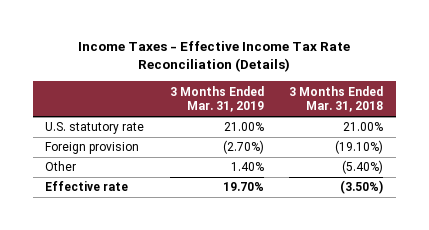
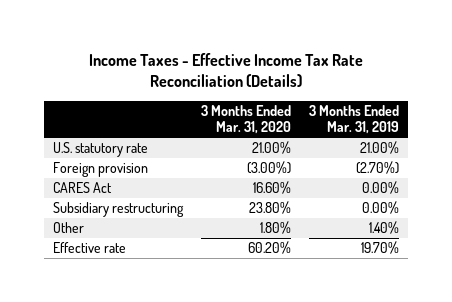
[289,85,384,113] 3 Months Ended Mar. 31, 2018 -> none
none -> [200,104,291,135] 3 Months Ended Mar. 31, 2020
none -> [53,182,113,194] CARES Act
none -> [53,202,185,218] Subsidiary restructuring

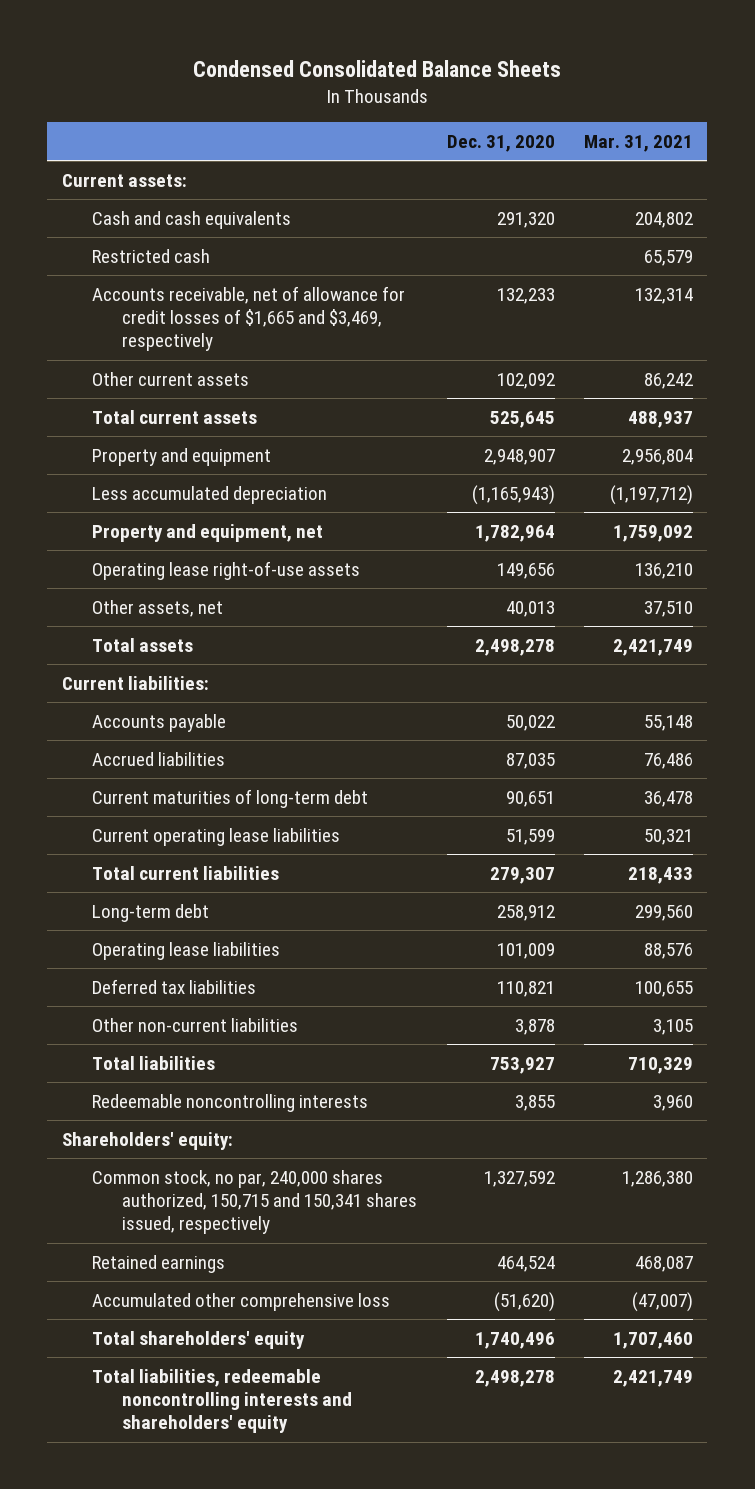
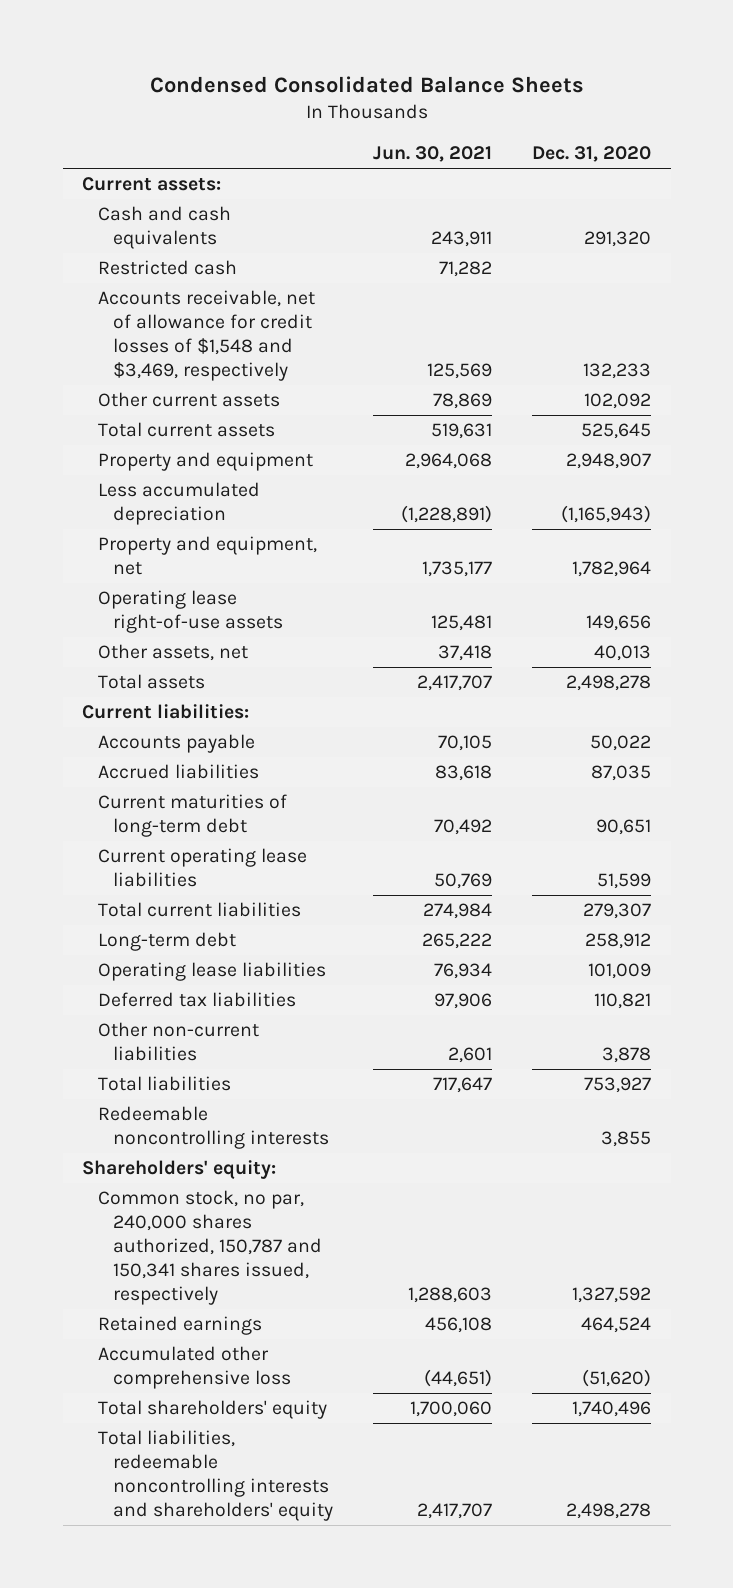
[583,135,693,153] Mar. 31, 2021 -> none
none -> [372,145,492,162] Jun. 30, 2021
[92,285,406,352] Accounts receivable, net of allowance for credit losses of $1,665 and $3,469, respectively -> [97,290,315,381] Accounts receivable, net of allowance for credit losses of $1,548 and $3,469, respectively
[92,1169,418,1235] Common stock, no par, 240,000 shares authorized, 150,715 and 150,341 shares issued, respectively -> [97,1190,323,1305] Common stock, no par, 240,000 shares authorized, 150,787 and 150,341 shares issued, respectively

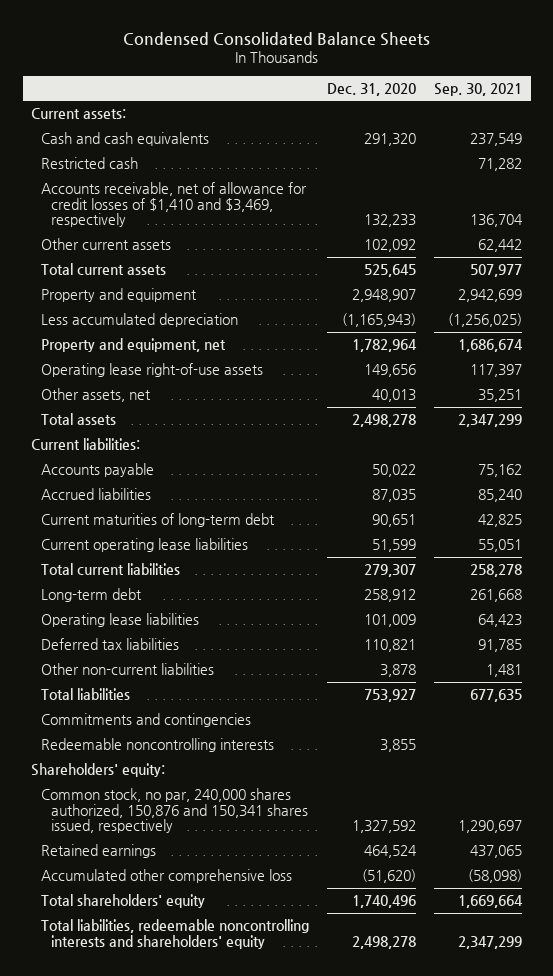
[372,145,492,162] Jun. 30, 2021 -> none
none -> [433,82,522,96] Sep. 30, 2021
[97,290,315,381] Accounts receivable, net of allowance for credit losses of $1,548 and $3,469, respectively -> [41,182,308,228] Accounts receivable, net of allowance for credit losses of $1,410 and $3,469, respectively
none -> [41,713,252,728] Commitments and contingencies
[97,1190,323,1305] Common stock, no par, 240,000 shares authorized, 150,787 and 150,341 shares issued, respectively -> [41,788,308,834] Common stock, no par, 240,000 shares authorized, 150,876 and 150,341 shares issued, respectively

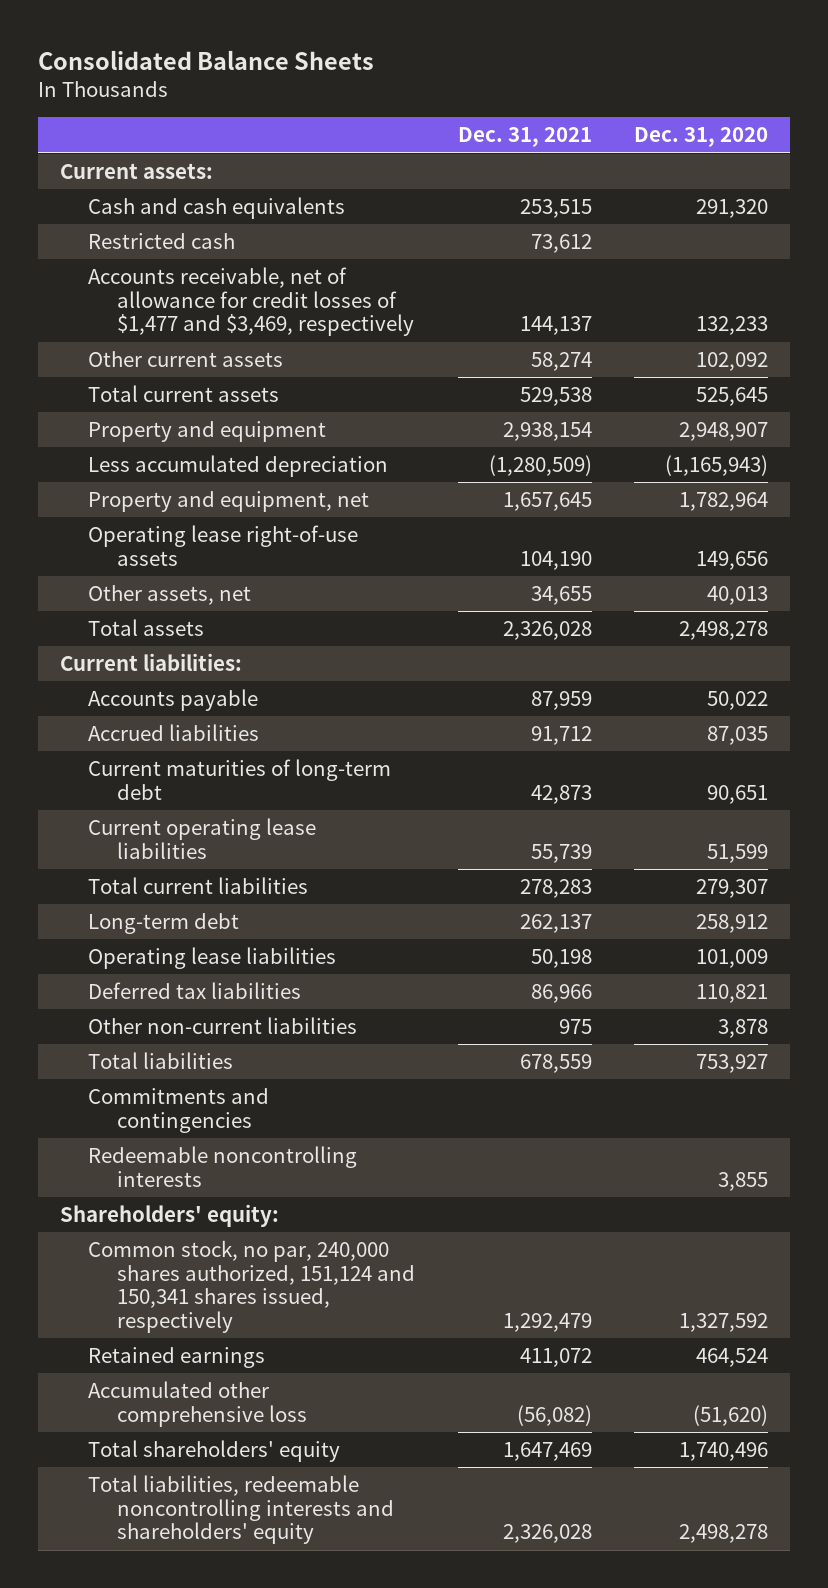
[122,31,430,46] Condensed Consolidated Balance Sheets -> [38,49,375,70] Consolidated Balance Sheets
[433,82,522,96] Sep. 30, 2021 -> none
none -> [457,127,592,148] Dec. 31, 2021
[41,182,308,228] Accounts receivable, net of allowance for credit losses of $1,410 and $3,469, respectively -> [88,266,414,337] Accounts receivable, net of allowance for credit losses of $1,477 and $3,469, respectively
[41,788,308,834] Common stock, no par, 240,000 shares authorized, 150,876 and 150,341 shares issued, respectively -> [88,1239,415,1334] Common stock, no par, 240,000 shares authorized, 151,124 and 150,341 shares issued, respectively

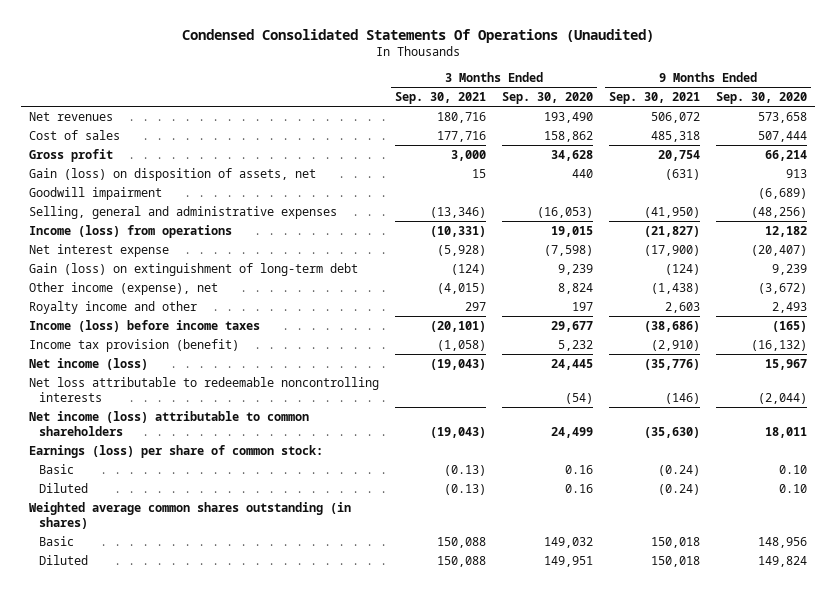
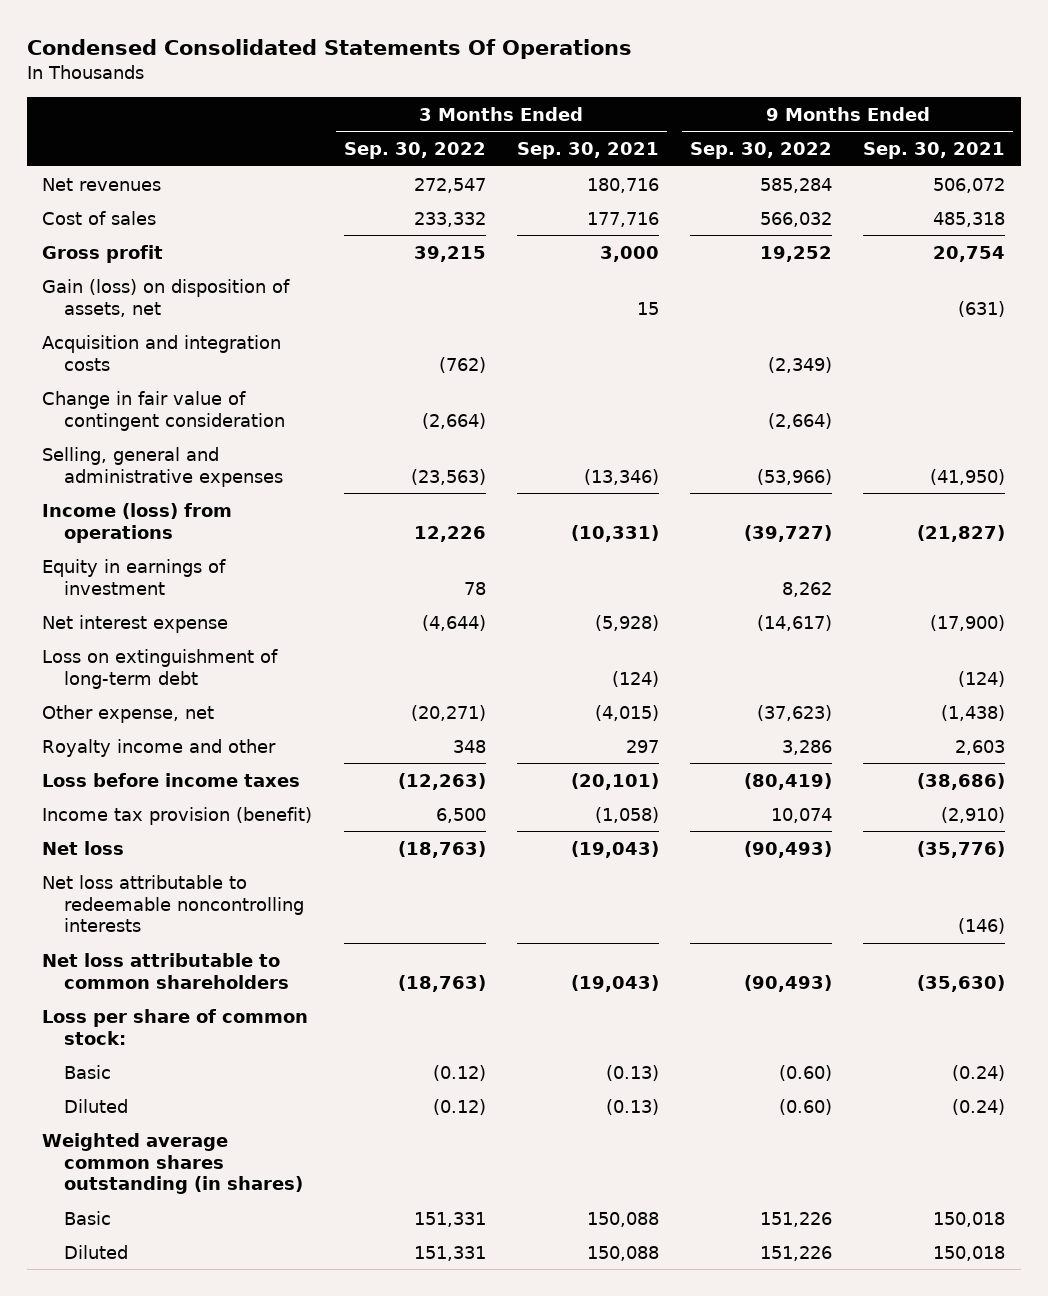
[181,28,654,43] Condensed Consolidated Statements Of Operations (Unaudited) -> [26,38,632,59] Condensed Consolidated Statements Of Operations
[501,92,593,105] Sep. 30, 2020 -> none
[716,92,808,105] Sep. 30, 2020 -> none
none -> [343,142,486,160] Sep. 30, 2022
none -> [690,142,833,160] Sep. 30, 2022
[28,186,162,200] Goodwill impairment -> none
none -> [42,334,282,371] Acquisition and integration costs
none -> [42,390,285,431] Change in fair value of contingent consideration
none -> [42,558,227,595] Equity in earnings of investment
[28,262,358,276] Gain (loss) on extinguishment of long-term debt -> [42,648,279,689] Loss on extinguishment of long-term debt
[28,281,218,295] Other income (expense), net -> [42,704,215,723] Other expense, net
[28,319,260,332] Income (loss) before income taxes -> [42,772,301,787] Loss before income taxes
[28,357,148,370] Net income (loss) -> [42,840,125,855] Net loss
[28,410,309,436] Net income (loss) attributable to common shareholders -> [42,952,289,989] Net loss attributable to common shareholders
[28,444,323,458] Earnings (loss) per share of common stock: -> [42,1008,309,1045] Loss per share of common stock:

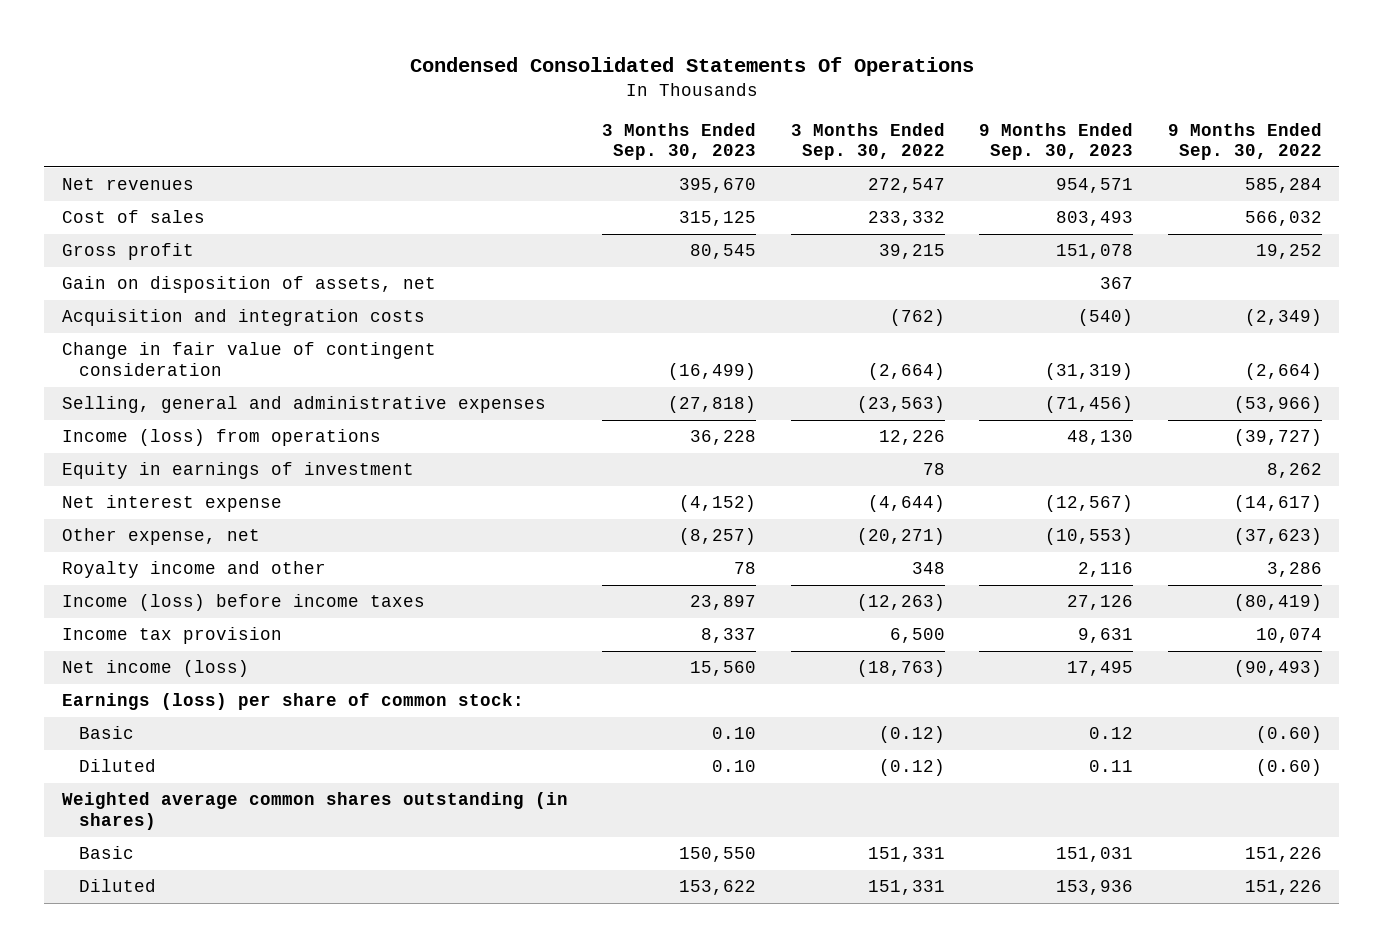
[516,142,659,160] Sep. 30, 2021 -> none
[863,142,1006,160] Sep. 30, 2021 -> none
none -> [602,122,757,161] 3 Months Ended Sep. 30, 2023
none -> [979,122,1134,161] 9 Months Ended Sep. 30, 2023
[42,278,291,317] Gain (loss) on disposition of assets, net -> [61,276,436,294] Gain on disposition of assets, net
[42,648,279,689] Loss on extinguishment of long-term debt -> none
[42,874,304,933] Net loss attributable to redeemable noncontrolling interests -> none
[42,952,289,989] Net loss attributable to common shareholders -> none
[42,772,301,787] Loss before income taxes -> [61,594,425,612] Income (loss) before income taxes
[42,806,313,825] Income tax provision (benefit) -> [61,627,282,645] Income tax provision
[42,840,125,855] Net loss -> [61,660,249,678] Net income (loss)
[42,1008,309,1045] Loss per share of common stock: -> [61,693,524,711] Earnings (loss) per share of common stock:

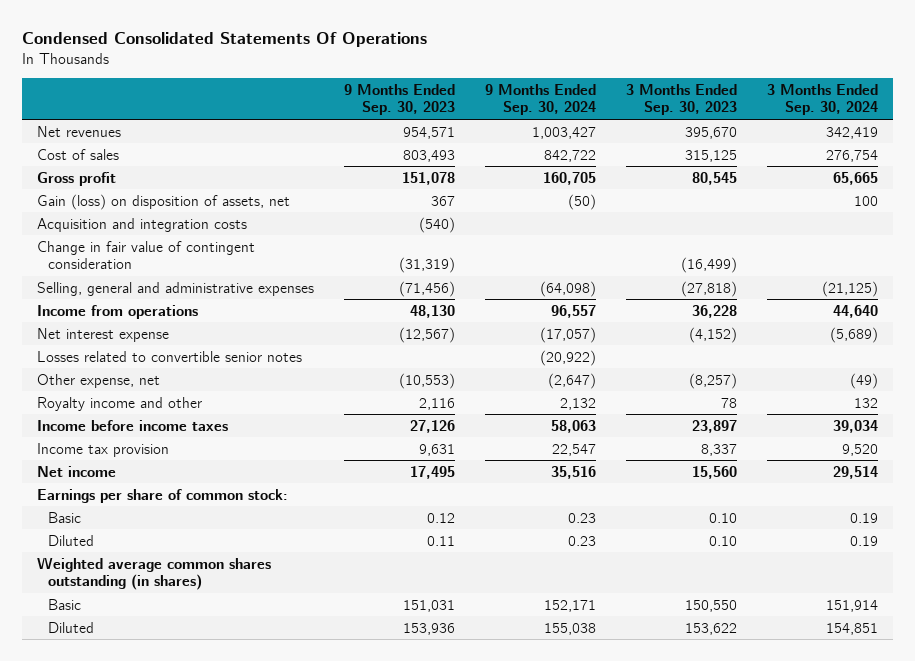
[790,122,945,161] 3 Months Ended Sep. 30, 2022 -> none
[1167,122,1322,161] 9 Months Ended Sep. 30, 2022 -> none
none -> [484,83,596,116] 9 Months Ended Sep. 30, 2024
none -> [766,83,878,116] 3 Months Ended Sep. 30, 2024
[61,276,436,294] Gain on disposition of assets, net -> [37,193,291,210] Gain (loss) on disposition of assets, net
[61,462,414,480] Equity in earnings of investment -> none
[61,429,381,447] Income (loss) from operations -> [37,304,199,319] Income from operations
none -> [37,350,303,362] Losses related to convertible senior notes
[61,594,425,612] Income (loss) before income taxes -> [37,419,229,431] Income before income taxes
[61,660,249,678] Net income (loss) -> [37,465,117,477] Net income
[61,693,524,711] Earnings (loss) per share of common stock: -> [37,488,289,503] Earnings per share of common stock:

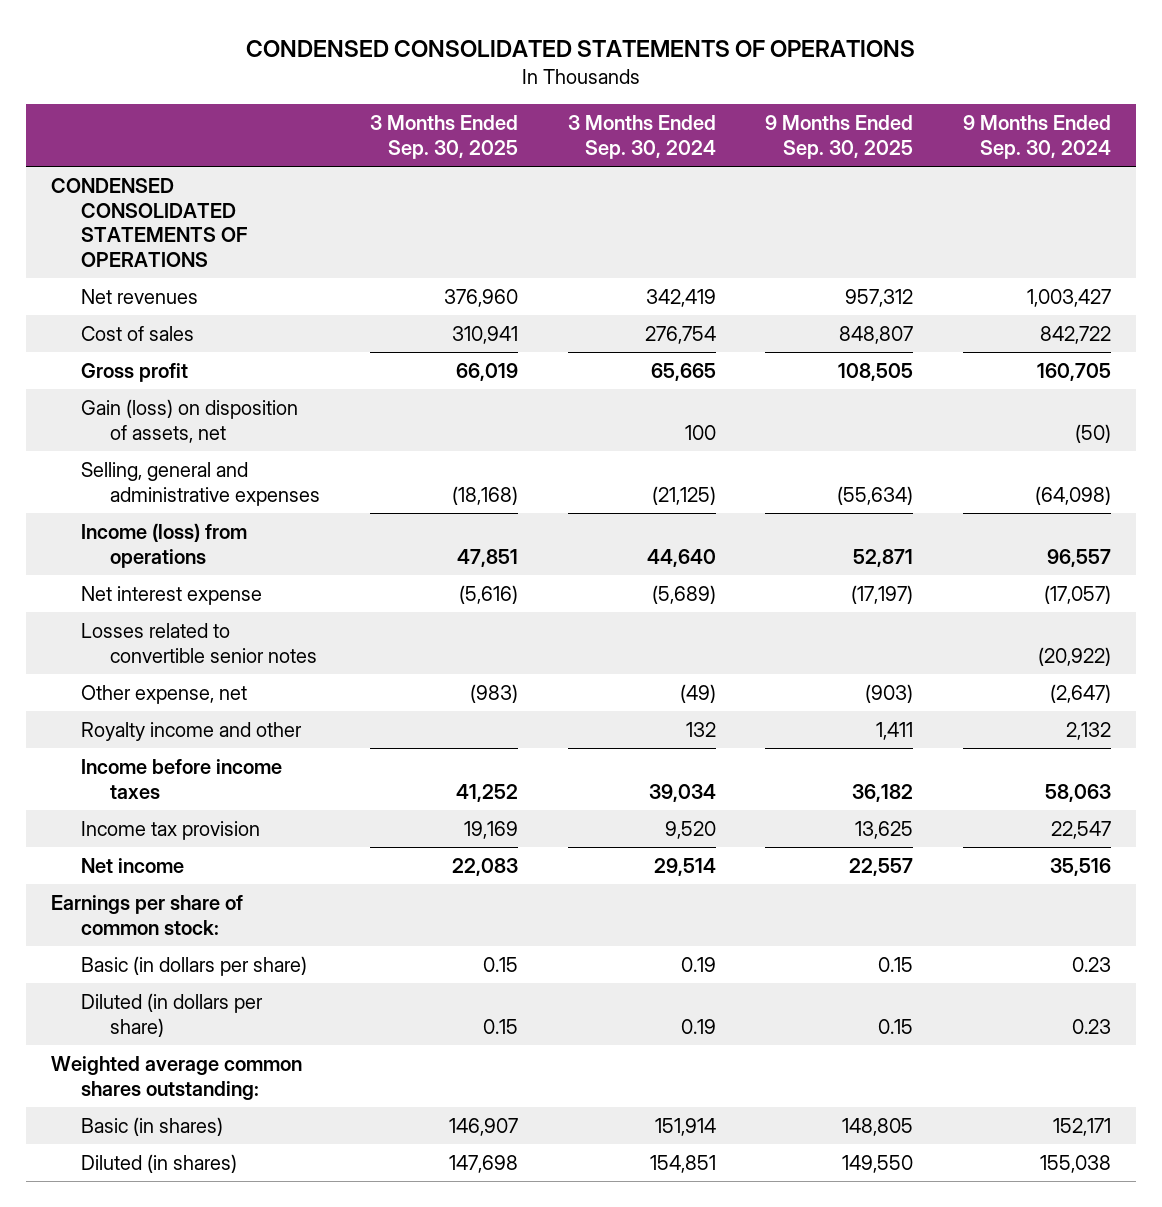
[22,32,428,48] Condensed Consolidated Statements Of Operations -> [246,40,916,58] CONDENSED CONSOLIDATED STATEMENTS OF OPERATIONS
[343,83,455,116] 9 Months Ended Sep. 30, 2023 -> none
[625,83,737,116] 3 Months Ended Sep. 30, 2023 -> none
none -> [369,115,518,160] 3 Months Ended Sep. 30, 2025
none -> [765,115,914,160] 9 Months Ended Sep. 30, 2025
none -> [50,177,247,268] CONDENSED CONSOLIDATED STATEMENTS OF OPERATIONS
[37,217,248,232] Acquisition and integration costs -> none
[37,240,256,270] Change in fair value of contingent consideration -> none
[37,304,199,319] Income from operations -> [80,522,247,568] Income (loss) from operations
[47,511,81,523] Basic -> [80,955,307,976] Basic (in dollars per share)
[47,534,94,546] Diluted -> [80,992,263,1037] Diluted (in dollars per share)
[37,556,272,591] Weighted average common shares outstanding (in shares) -> [50,1055,302,1100] Weighted average common shares outstanding:
[47,598,81,610] Basic -> [80,1116,223,1136] Basic (in shares)
[47,621,94,633] Diluted -> [80,1153,237,1173] Diluted (in shares)

